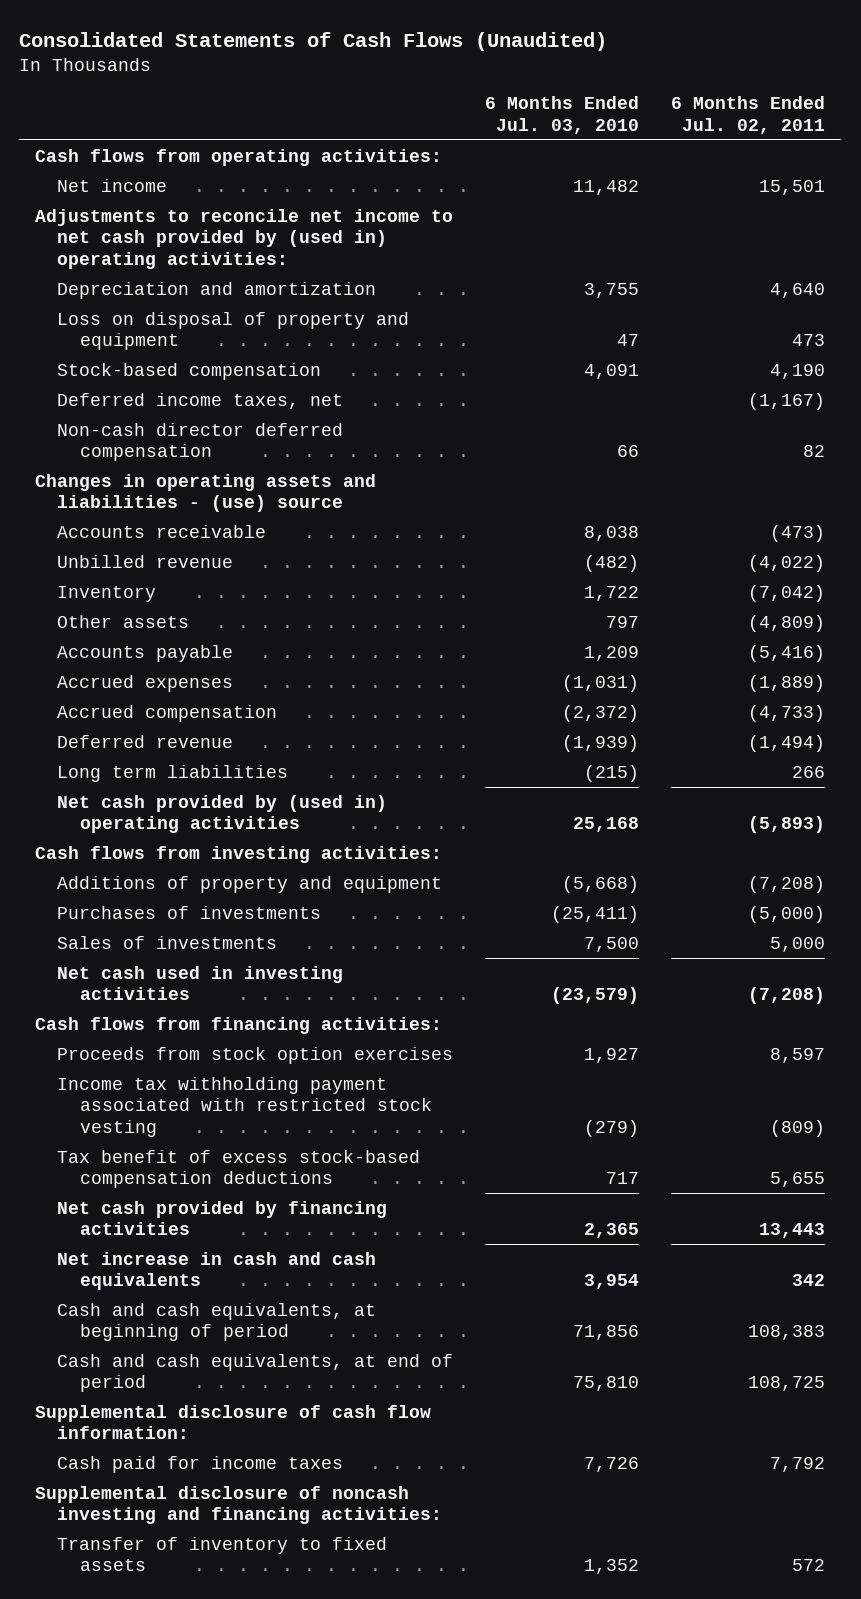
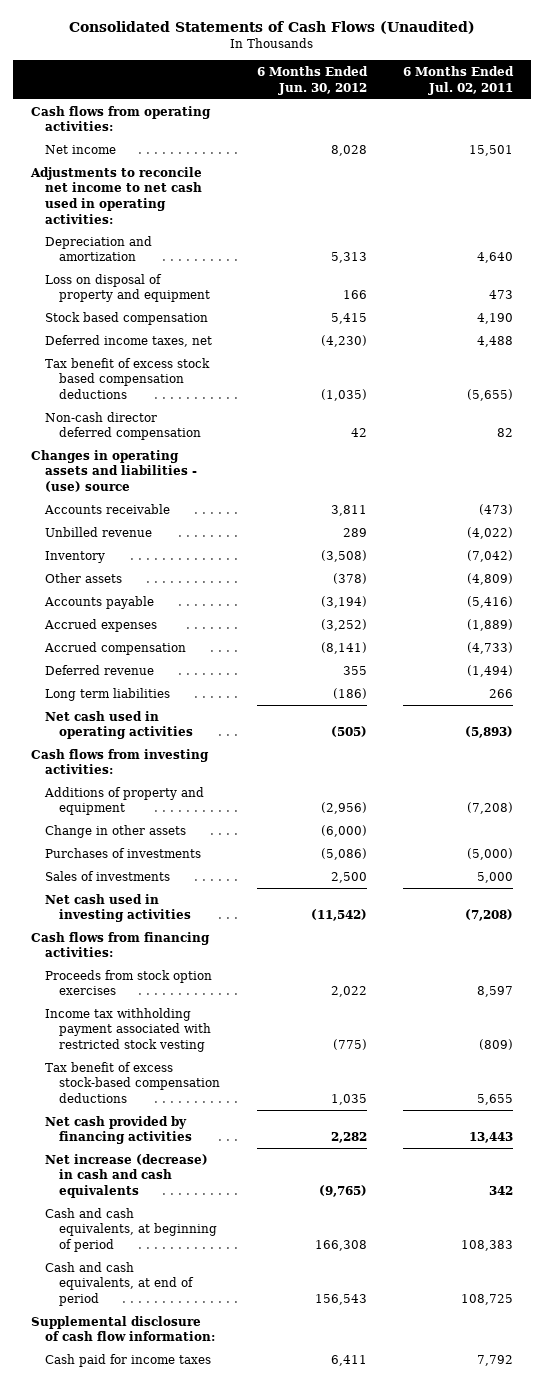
[485,96,640,134] 6 Months Ended Jul. 03, 2010 -> none
none -> [256,66,368,95] 6 Months Ended Jun. 30, 2012
[35,208,454,269] Adjustments to reconcile net income to net cash provided by (used in) operating activities: -> [29,166,203,224] Adjustments to reconcile net income to net cash used in operating activities:
[57,362,322,380] Stock-based compensation -> [45,311,209,325] Stock based compensation
[748,392,826,410] (1,167) -> [477,335,514,347] 4,488
none -> [45,357,211,399] Tax benefit of excess stock based compensation deductions
[57,794,388,834] Net cash provided by (used in) operating activities -> [45,710,194,740] Net cash used in operating activities
none -> [45,824,187,838] Change in other assets
[57,1251,377,1291] Net increase in cash and cash equivalents -> [45,1153,209,1198] Net increase (decrease) in cash and cash equivalents
[35,1485,443,1525] Supplemental disclosure of noncash investing and financing activities: -> none
[57,1536,388,1572] Transfer of inventory to fixed assets -> none

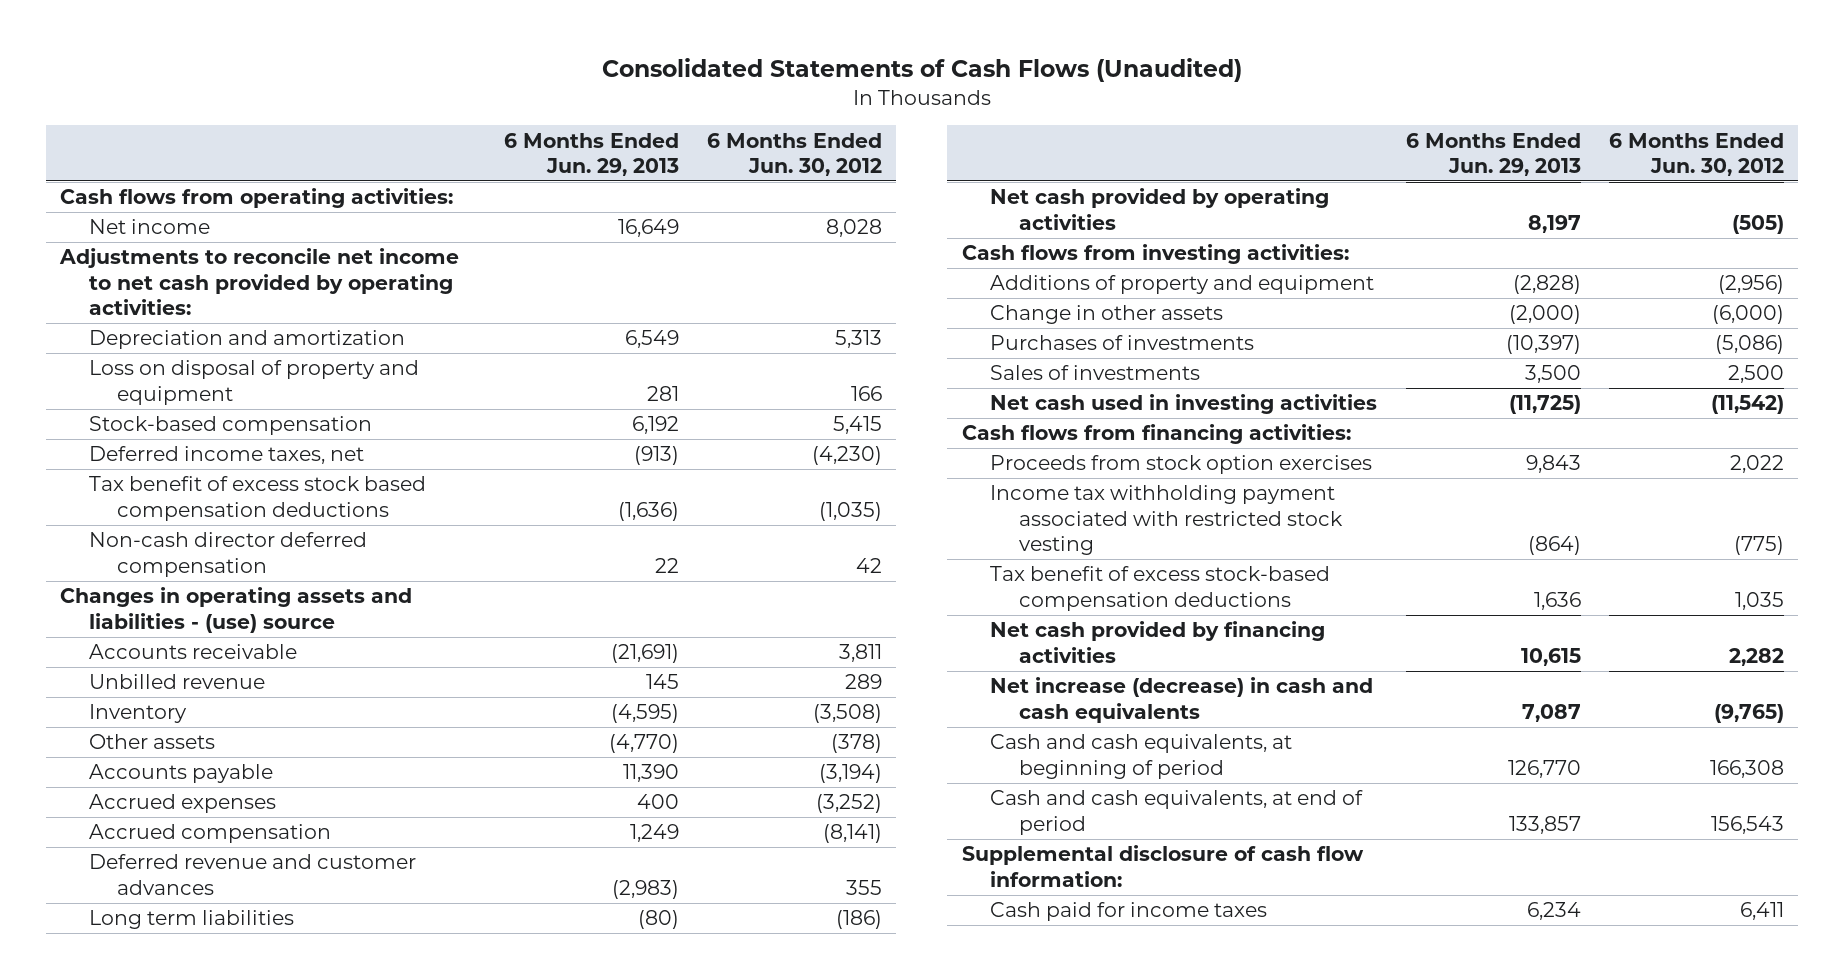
[403,66,515,95] 6 Months Ended Jul. 02, 2011 -> none
none -> [503,132,679,176] 6 Months Ended Jun. 29, 2013
[29,166,203,224] Adjustments to reconcile net income to net cash used in operating activities: -> [59,248,460,315] Adjustments to reconcile net income to net cash provided by operating activities:
[45,311,209,325] Stock based compensation -> [88,416,372,436] Stock-based compensation
[45,664,155,675] Deferred revenue -> [88,854,416,895] Deferred revenue and customer advances
[45,710,194,740] Net cash used in operating activities -> [990,188,1330,230] Net cash provided by operating activities

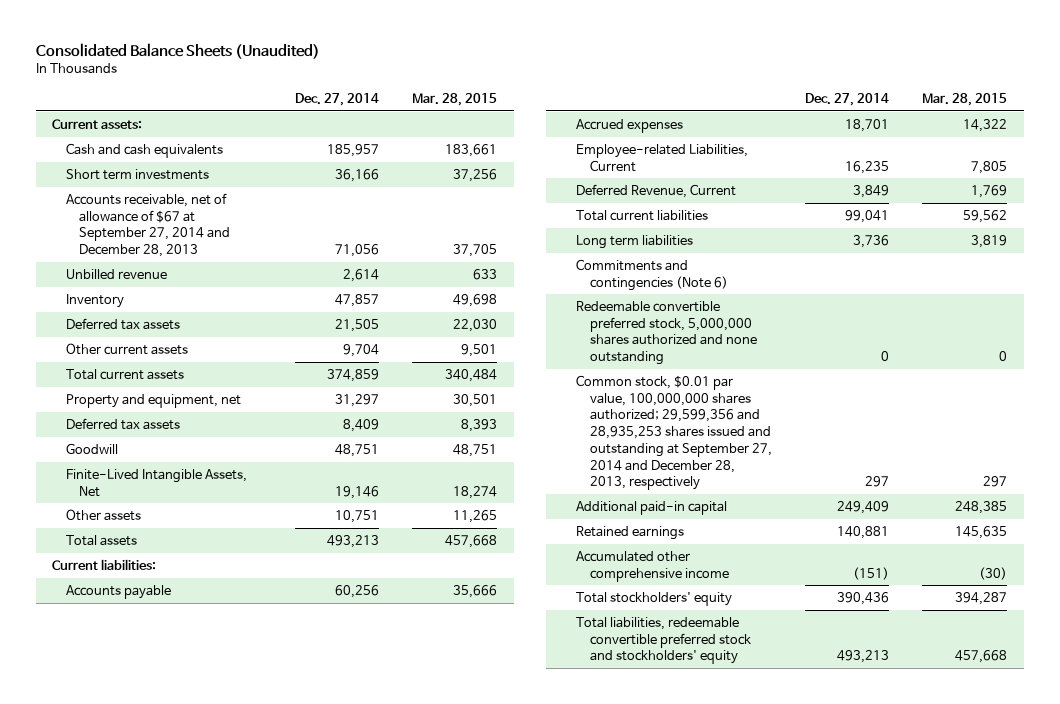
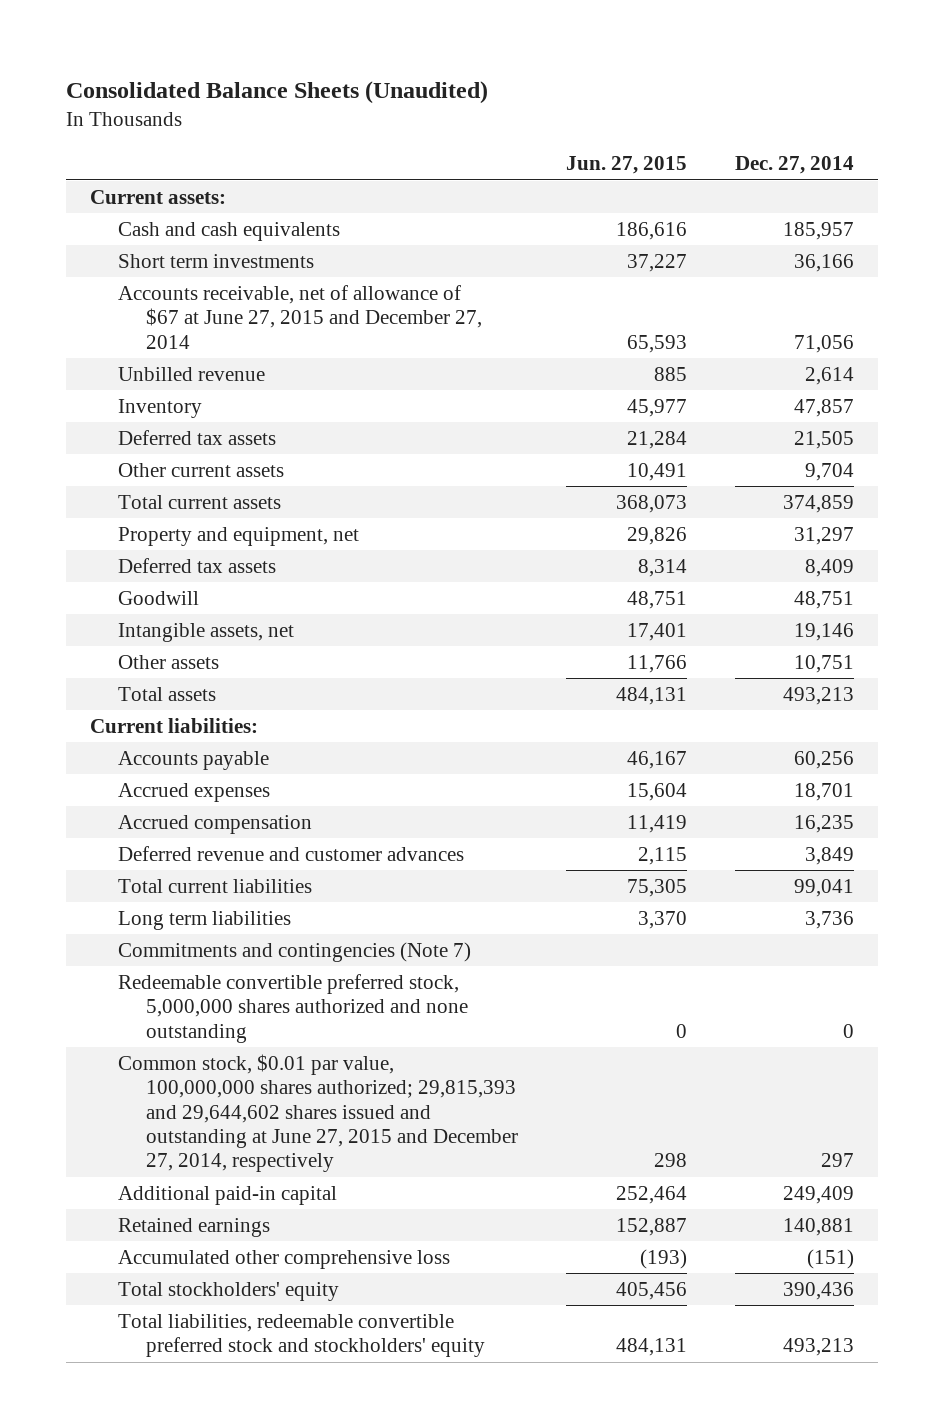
[411,93,497,107] Mar. 28, 2015 -> none
none -> [566,156,688,175] Jun. 27, 2015
[65,192,231,258] Accounts receivable, net of allowance of $67 at September 27, 2014 and December 28, 2013 -> [118,284,483,349] Accounts receivable, net of allowance of $67 at June 27, 2015 and December 27, 2014
[65,468,247,497] Finite-Lived Intangible Assets, Net -> [118,622,295,642] Intangible assets, net
[576,143,749,172] Employee-related Liabilities, Current -> [118,814,313,834] Accrued compensation
[576,183,737,198] Deferred Revenue, Current -> [118,845,465,861] Deferred revenue and customer advances
[576,258,728,291] Commitments and contingencies (Note 6) -> [118,941,472,962] Commitments and contingencies (Note 7)
[576,374,772,491] Common stock, $0.01 par value, 100,000,000 shares authorized; 29,599,356 and 28,935,253 shares issued and outstanding at September 27, 2014 and December 28, 2013, respectively -> [118,1053,519,1173] Common stock, $0.01 par value, 100,000,000 shares authorized; 29,815,393 and 29,644,602 shares issued and outstanding at June 27, 2015 and December 27, 2014, respectively
[576,550,729,582] Accumulated other comprehensive income -> [118,1249,451,1269] Accumulated other comprehensive loss

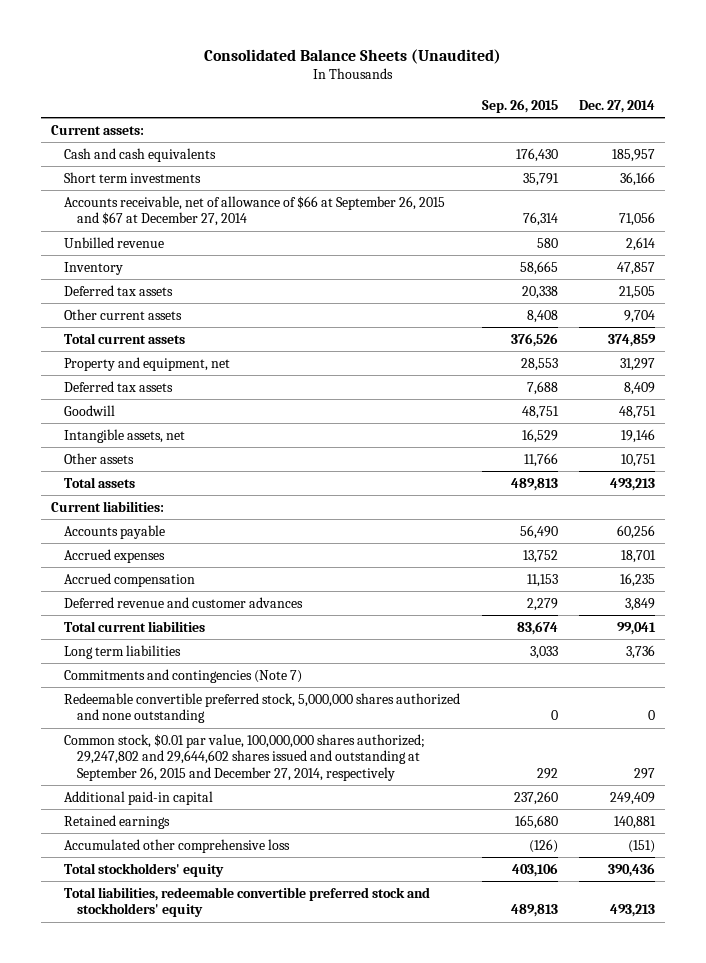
[566,156,688,175] Jun. 27, 2015 -> none
none -> [481,98,558,113] Sep. 26, 2015
[118,284,483,349] Accounts receivable, net of allowance of $67 at June 27, 2015 and December 27, 2014 -> [64,195,446,227] Accounts receivable, net of allowance of $66 at September 26, 2015 and $67 at December 27, 2014
[118,1053,519,1173] Common stock, $0.01 par value, 100,000,000 shares authorized; 29,815,393 and 29,644,602 shares issued and outstanding at June 27, 2015 and December 27, 2014, respectively -> [64,733,426,781] Common stock, $0.01 par value, 100,000,000 shares authorized; 29,247,802 and 29,644,602 shares issued and outstanding at September 26, 2015 and December 27, 2014, respectively

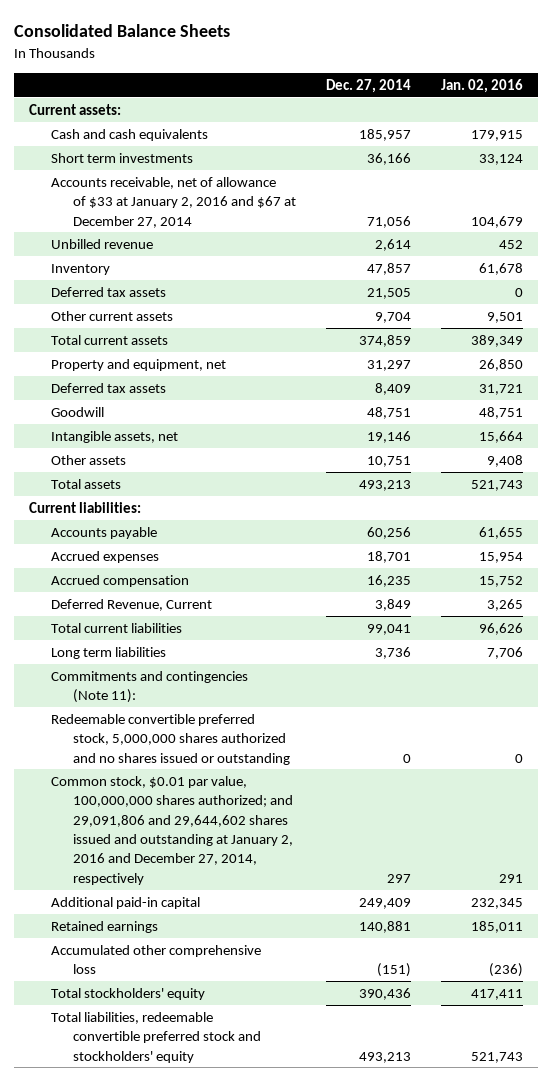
[204,49,502,65] Consolidated Balance Sheets (Unaudited) -> [13,24,230,38] Consolidated Balance Sheets
[481,98,558,113] Sep. 26, 2015 -> none
none -> [440,78,523,93] Jan. 02, 2016
[64,195,446,227] Accounts receivable, net of allowance of $66 at September 26, 2015 and $67 at December 27, 2014 -> [50,176,296,228] Accounts receivable, net of allowance of $33 at January 2, 2016 and $67 at December 27, 2014
[64,596,304,608] Deferred revenue and customer advances -> [50,598,212,611] Deferred Revenue, Current
[64,668,303,683] Commitments and contingencies (Note 7) -> [50,670,248,704] Commitments and contingencies (Note 11):
[64,692,461,724] Redeemable convertible preferred stock, 5,000,000 shares authorized and none outstanding -> [50,713,290,765] Redeemable convertible preferred stock, 5,000,000 shares authorized and no shares issued or outstanding
[64,733,426,781] Common stock, $0.01 par value, 100,000,000 shares authorized; 29,247,802 and 29,644,602 shares issued and outstanding at September 26, 2015 and December 27, 2014, respectively -> [50,775,293,885] Common stock, $0.01 par value, 100,000,000 shares authorized; and 29,091,806 and 29,644,602 shares issued and outstanding at January 2, 2016 and December 27, 2014, respectively

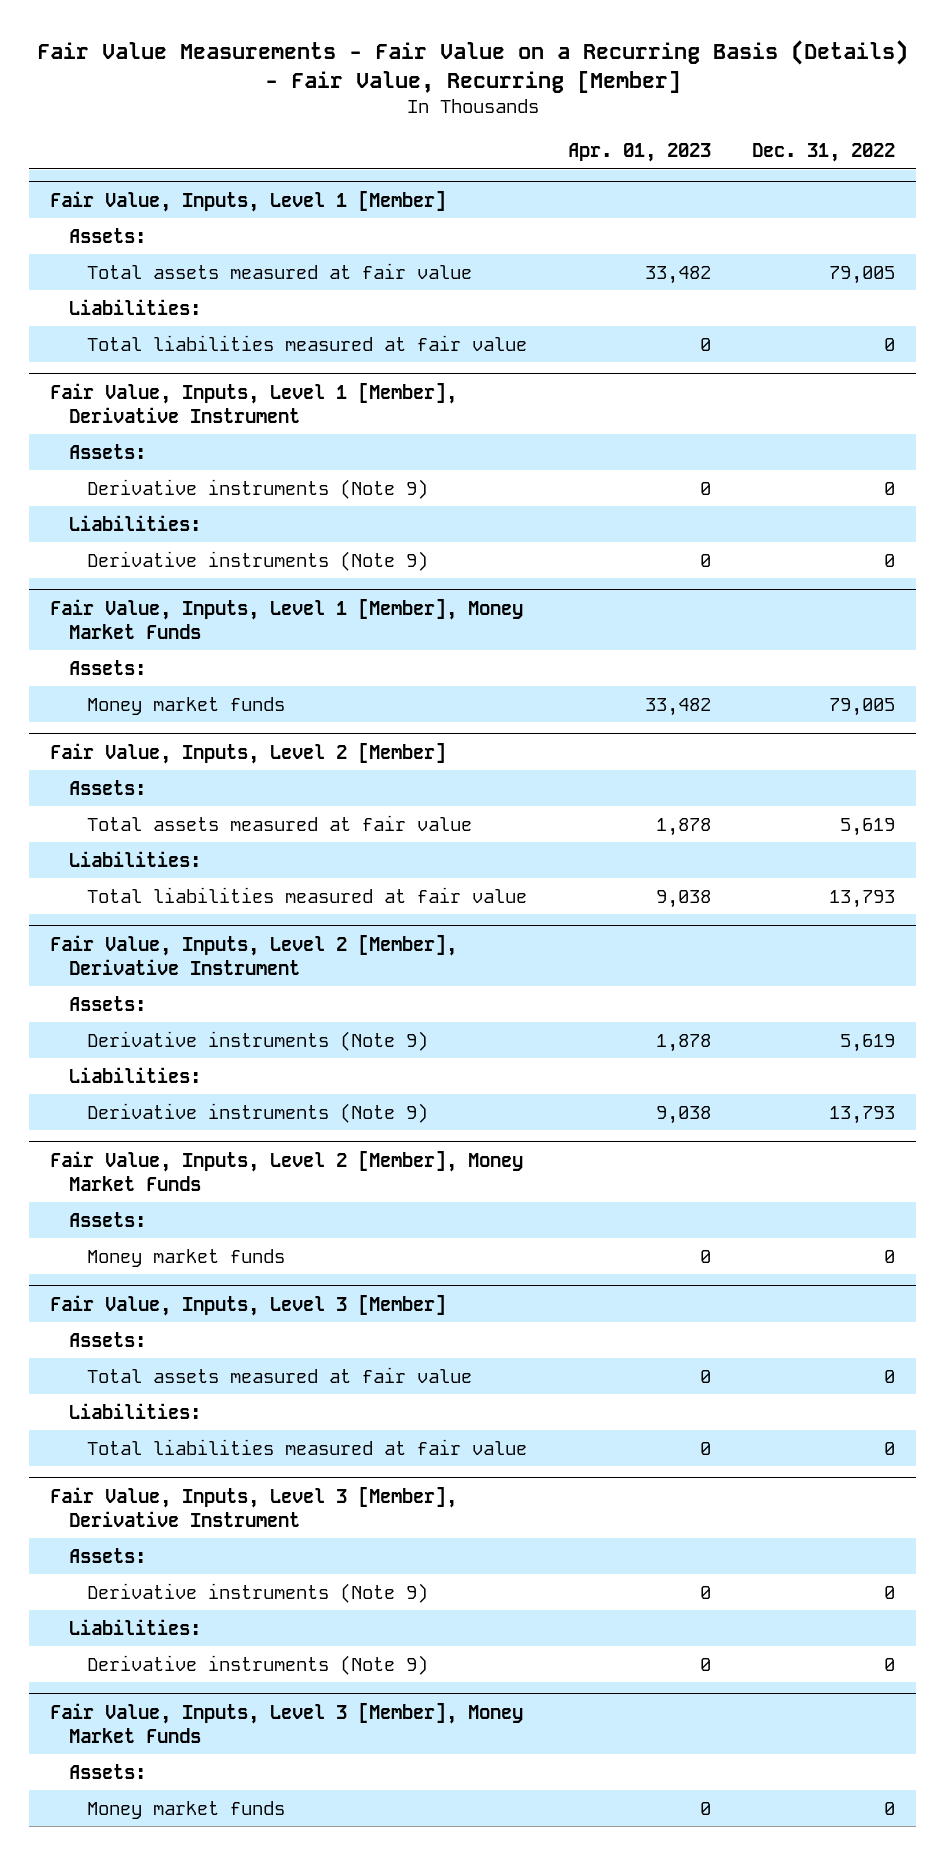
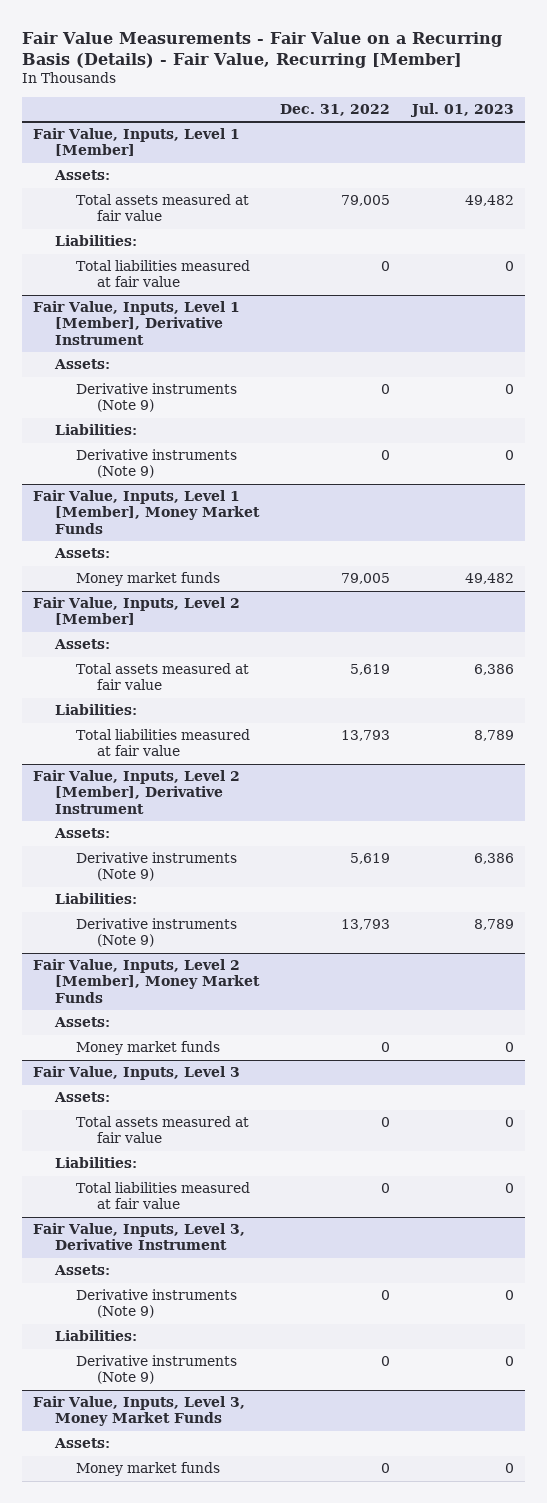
[568,143,712,163] Apr. 01, 2023 -> none
none -> [410,102,515,117] Jul. 01, 2023
[49,1294,446,1316] Fair Value, Inputs, Level 3 [Member] -> [33,1066,241,1081] Fair Value, Inputs, Level 3
[49,1486,457,1527] Fair Value, Inputs, Level 3 [Member], Derivative Instrument -> [33,1223,246,1251] Fair Value, Inputs, Level 3, Derivative Instrument
[49,1702,523,1743] Fair Value, Inputs, Level 3 [Member], Money Market Funds -> [33,1396,246,1427] Fair Value, Inputs, Level 3, Money Market Funds

